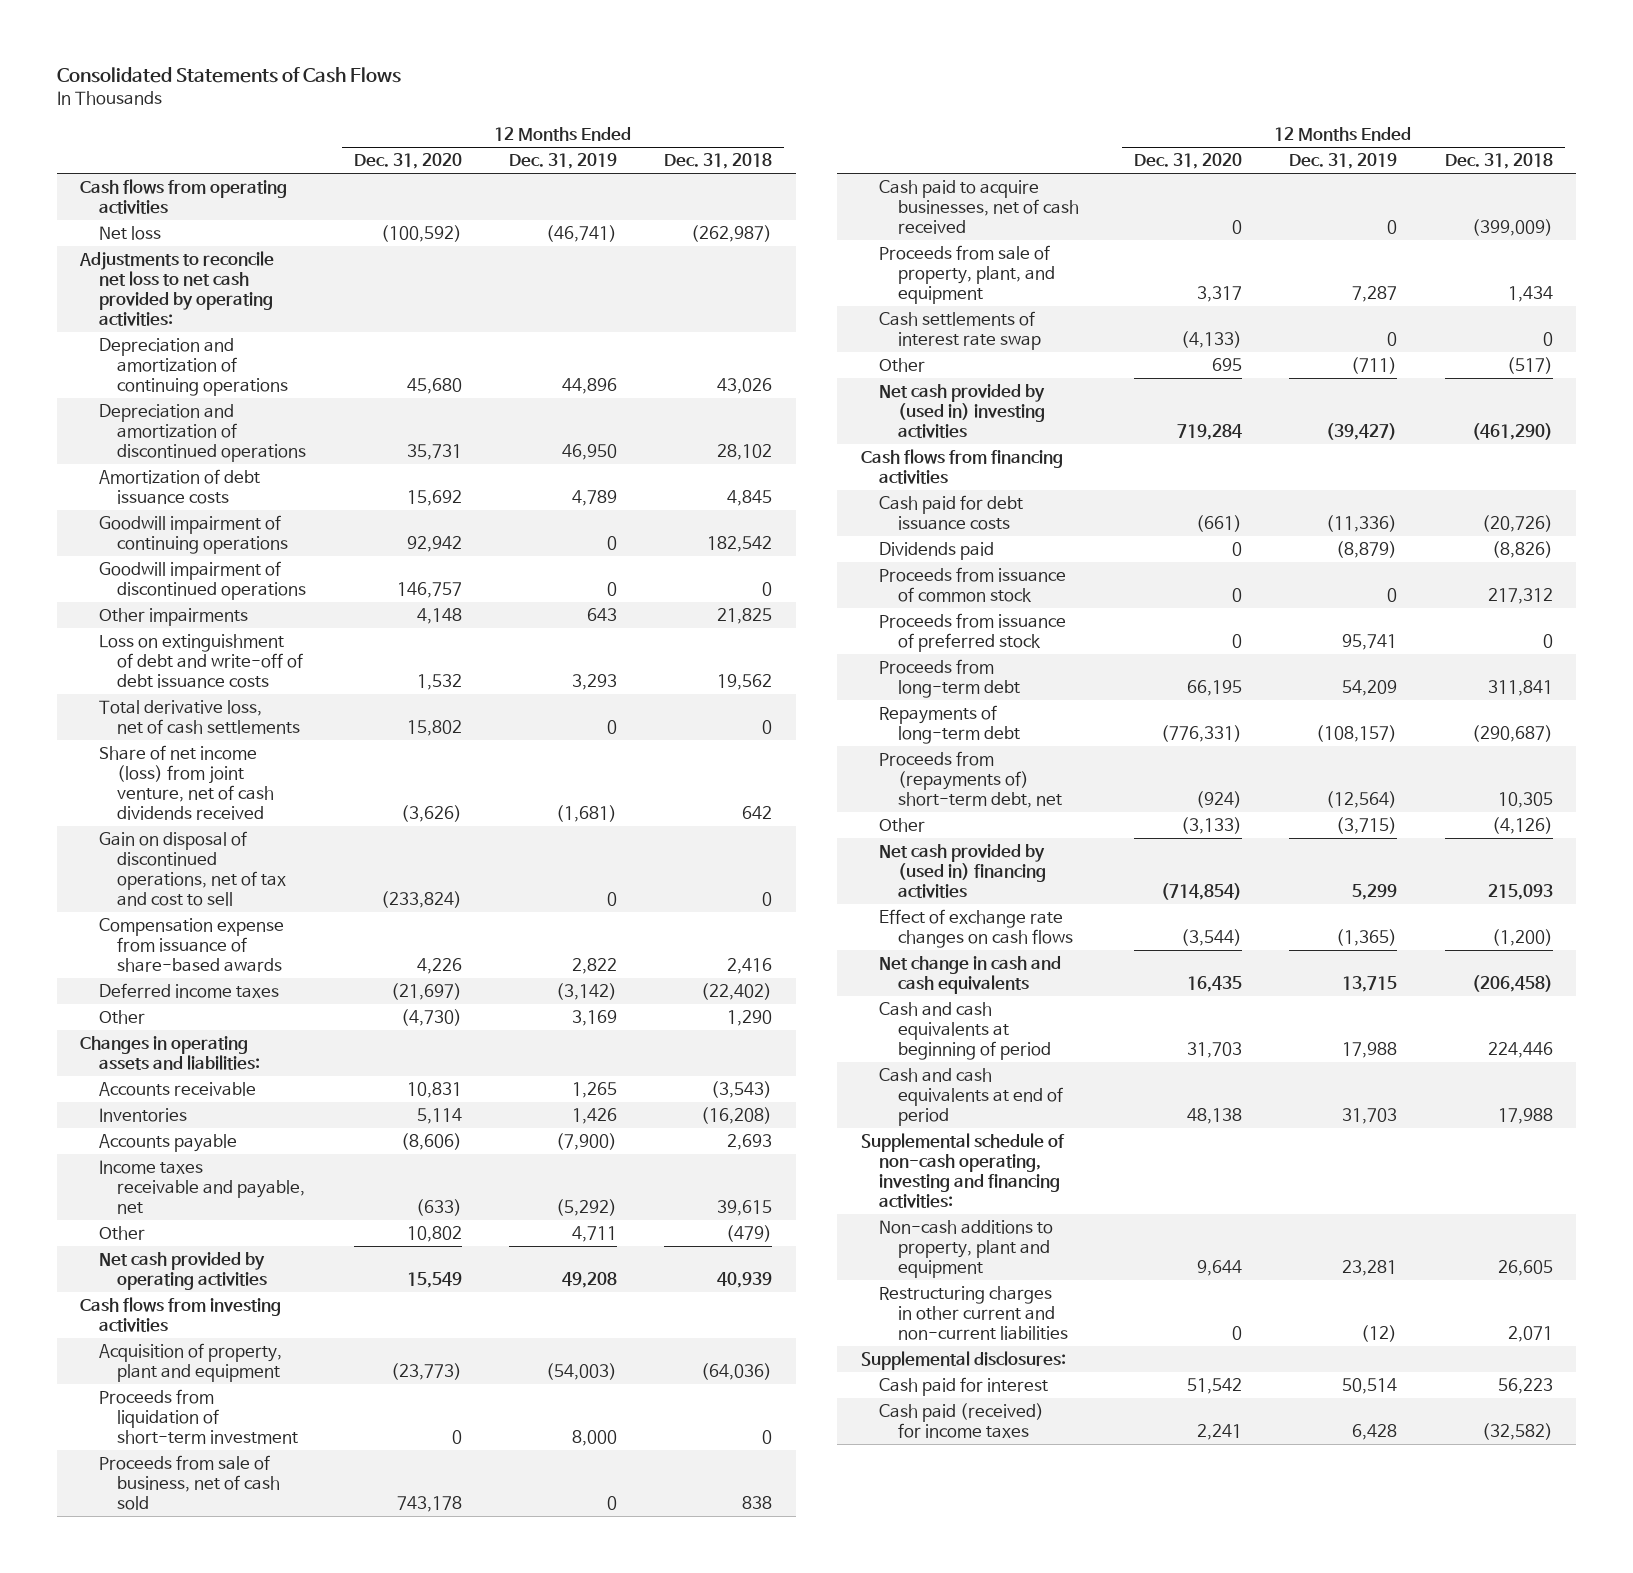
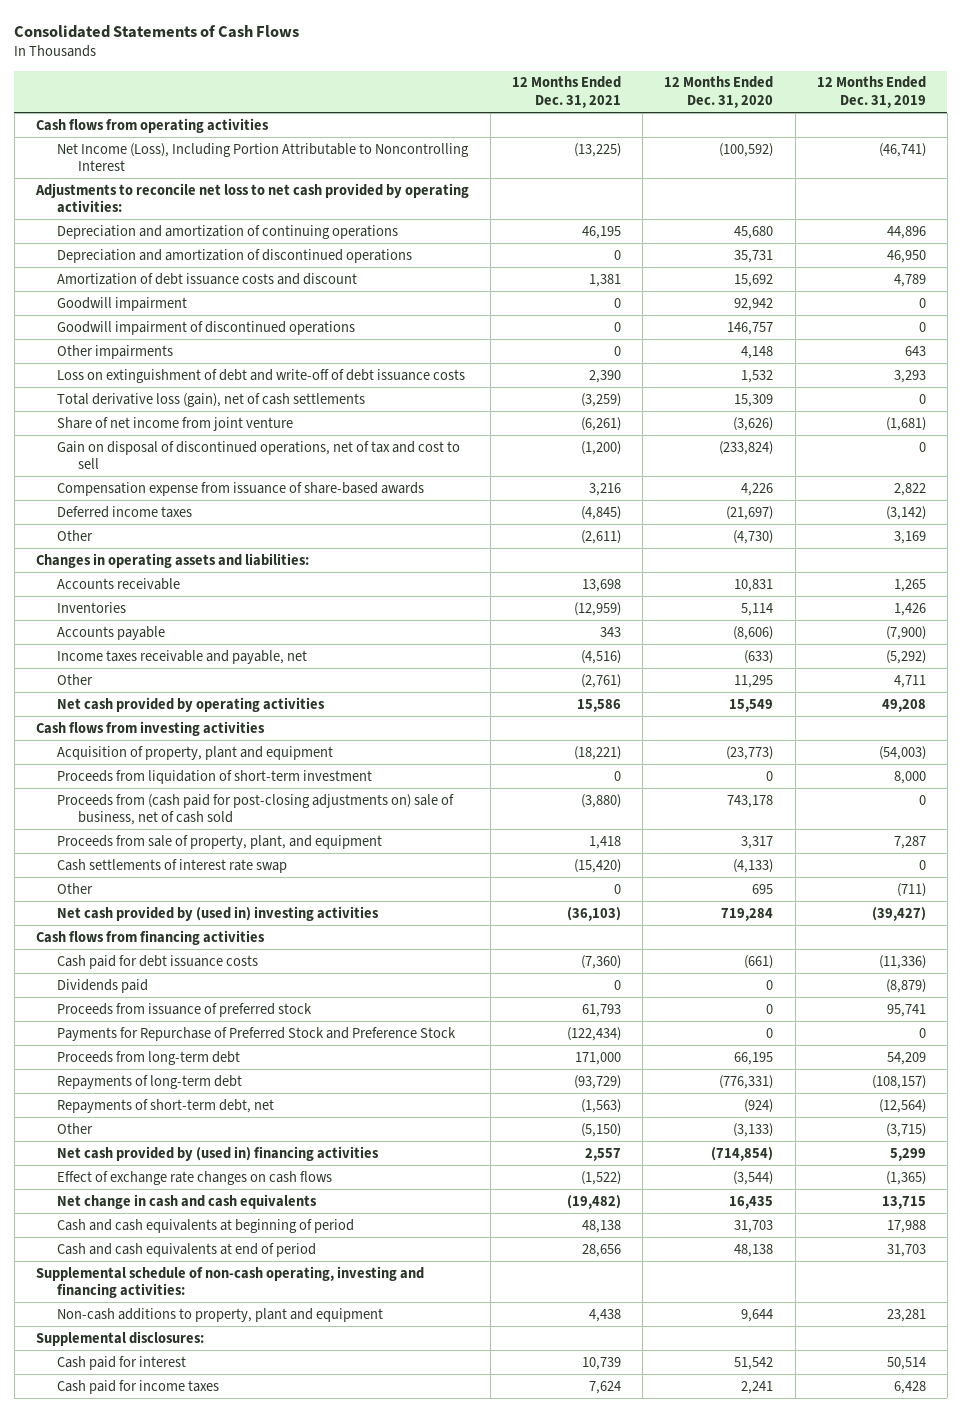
[664,152,773,169] Dec. 31, 2018 -> none
none -> [512,76,622,108] 12 Months Ended Dec. 31, 2021
[98,225,161,240] Net loss -> [56,142,469,172] Net Income (Loss), Including Portion Attributable to Noncontrolling Interest
[98,468,260,505] Amortization of debt issuance costs -> [56,272,357,285] Amortization of debt issuance costs and discount
[98,514,289,555] Goodwill impairment of continuing operations -> [56,296,187,311] Goodwill impairment
[98,699,301,735] Total derivative loss, net of cash settlements -> [56,392,365,407] Total derivative loss (gain), net of cash settlements
[406,720,462,737] 15,802 -> [734,393,774,407] 15,309
[98,744,275,821] Share of net income (loss) from joint venture, net of cash dividends received -> [56,416,293,431] Share of net income from joint venture
[406,1225,462,1242] 10,802 -> [734,674,774,688] 11,295
[879,179,1079,235] Cash paid to acquire businesses, net of cash received -> none
[98,1454,281,1511] Proceeds from sale of business, net of cash sold -> [56,793,454,826] Proceeds from (cash paid for post-closing adjustments on) sale of business, net of cash sold
[879,566,1067,603] Proceeds from issuance of common stock -> none
none -> [56,1026,456,1041] Payments for Repurchase of Preferred Stock and Preference Stock
[879,750,1062,809] Proceeds from (repayments of) short-term debt, net -> [56,1098,274,1113] Repayments of short-term debt, net
[879,1285,1068,1341] Restructuring charges in other current and non-current liabilities -> none
[879,1402,1045,1439] Cash paid (received) for income taxes -> [56,1379,219,1394] Cash paid for income taxes

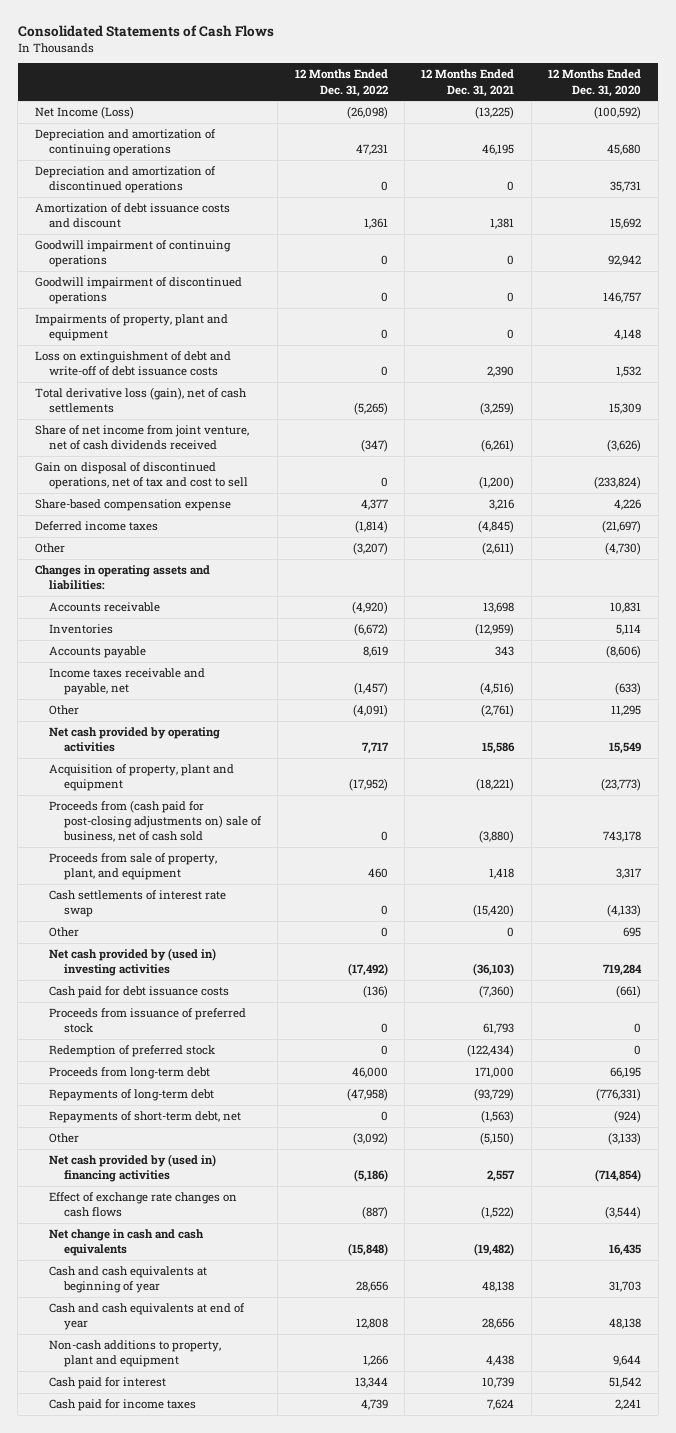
[816,76,926,108] 12 Months Ended Dec. 31, 2019 -> none
none -> [294,69,388,97] 12 Months Ended Dec. 31, 2022
[35,117,269,133] Cash flows from operating activities -> none
[34,182,469,214] Adjustments to reconcile net loss to net cash provided by operating activities: -> none
[56,142,469,172] Net Income (Loss), Including Portion Attributable to Noncontrolling Interest -> [34,106,134,120] Net Income (Loss)
[56,296,187,311] Goodwill impairment -> [34,240,231,268] Goodwill impairment of continuing operations
[56,344,173,359] Other impairments -> [34,314,228,342] Impairments of property, plant and equipment
[56,416,293,431] Share of net income from joint venture -> [34,425,249,451] Share of net income from joint venture, net of cash dividends received
[56,481,424,496] Compensation expense from issuance of share-based awards -> [34,499,231,512] Share-based compensation expense
[35,720,265,736] Cash flows from investing activities -> none
[56,769,372,784] Proceeds from liquidation of short-term investment -> none
[35,929,265,945] Cash flows from financing activities -> none
[56,978,148,993] Dividends paid -> none
[56,1026,456,1041] Payments for Repurchase of Preferred Stock and Preference Stock -> [49,1045,216,1058] Redemption of preferred stock
[35,1265,424,1299] Supplemental schedule of non-cash operating, investing and financing activities: -> none
[56,1218,354,1233] Cash and cash equivalents at beginning of period -> [49,1266,208,1294] Cash and cash equivalents at beginning of year
[56,1242,316,1257] Cash and cash equivalents at end of period -> [49,1303,246,1331] Cash and cash equivalents at end of year
[35,1330,204,1346] Supplemental disclosures: -> none

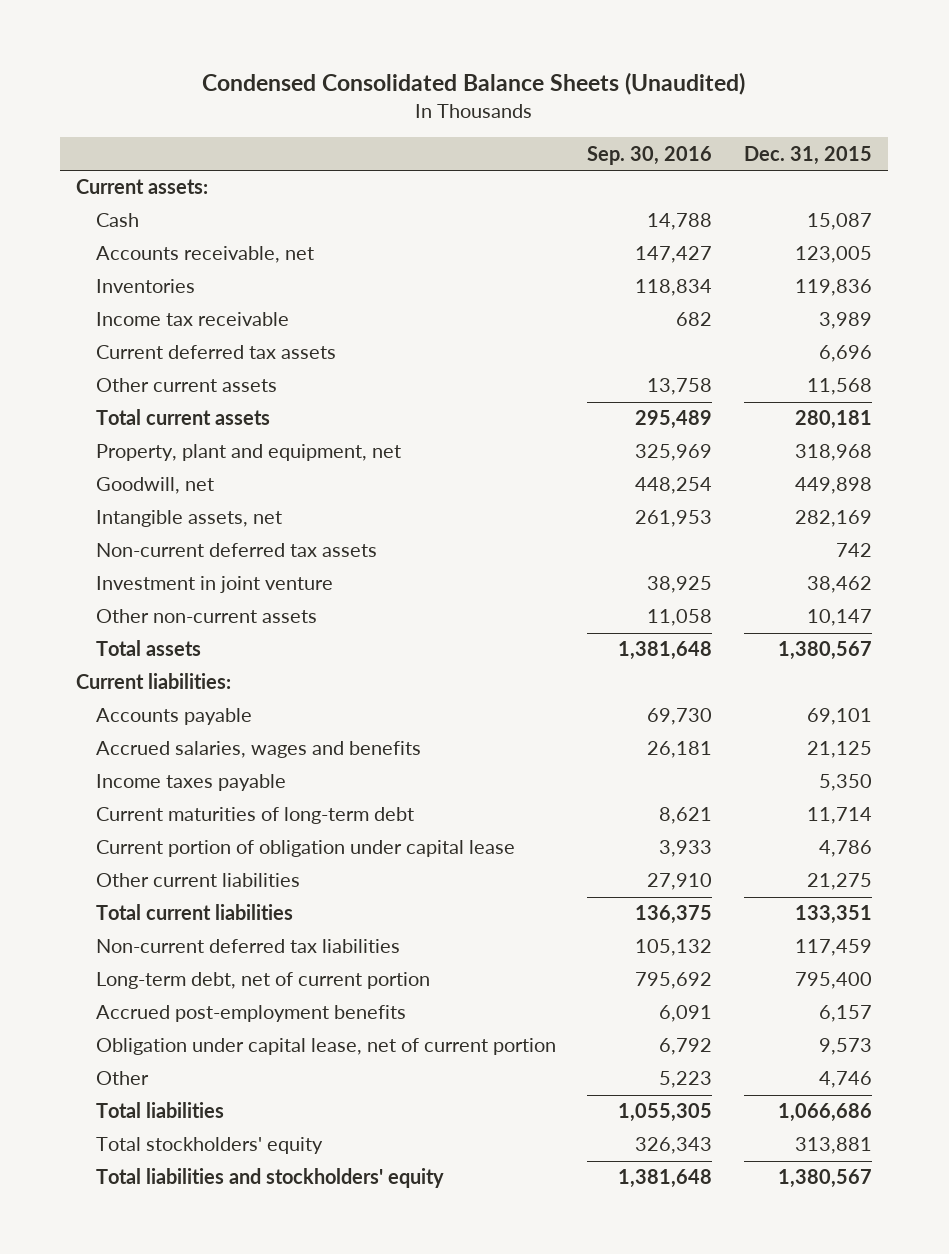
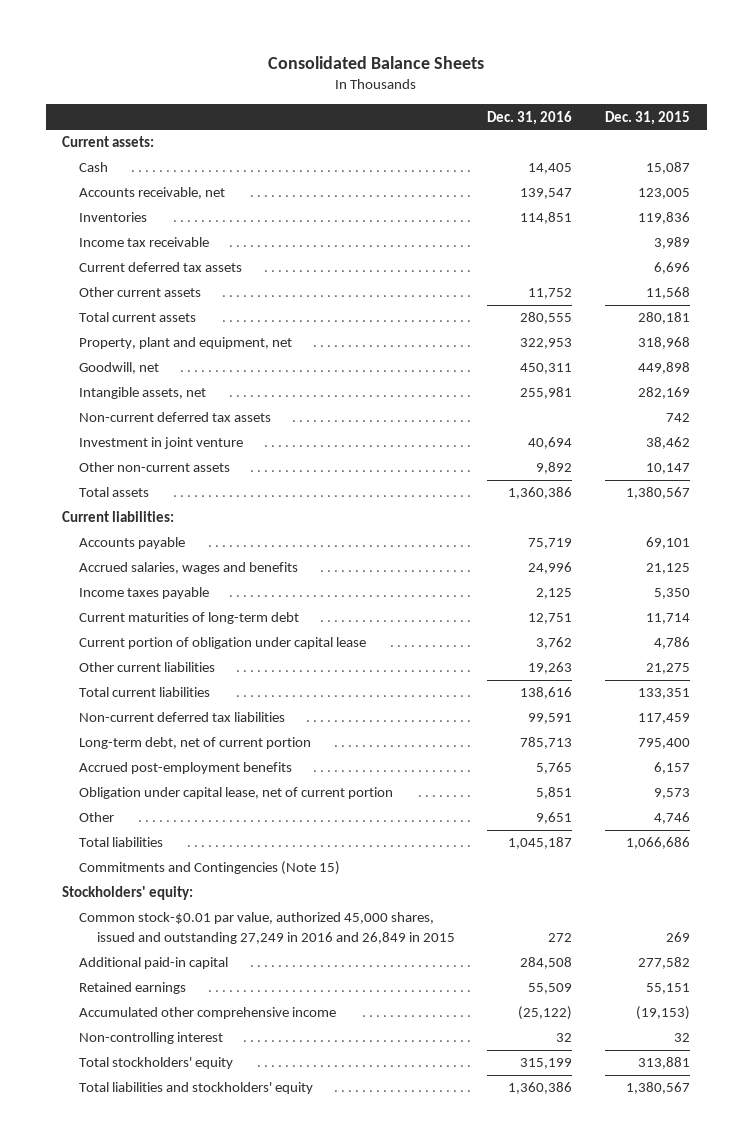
[202,72,746,96] Condensed Consolidated Balance Sheets (Unaudited) -> [268,55,485,69] Consolidated Balance Sheets
[587,145,713,165] Sep. 30, 2016 -> none
none -> [487,110,573,125] Dec. 31, 2016
none -> [79,861,341,876] Commitments and Contingencies (Note 15)
none -> [61,886,193,901] Stockholders' equity:
none -> [79,912,455,944] Common stock-$0.01 par value, authorized 45,000 shares, issued and outstanding 27,249 in 2016 and 26,849 in 2015
none -> [79,957,229,970] Additional paid-in capital
none -> [79,982,187,995] Retained earnings
none -> [79,1007,337,1020] Accumulated other comprehensive income
none -> [79,1032,224,1045] Non-controlling interest

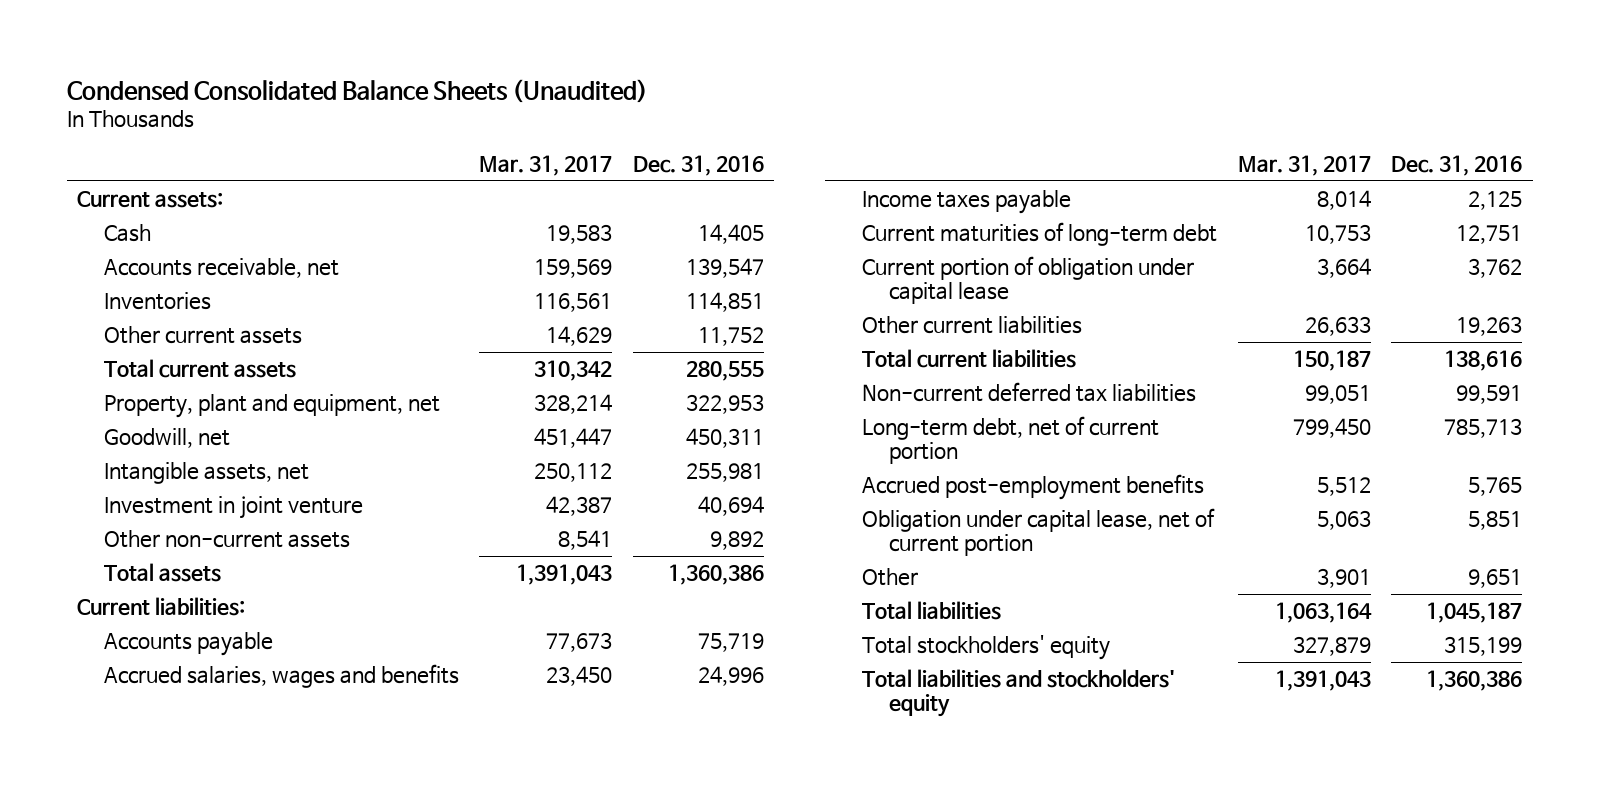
[268,55,485,69] Consolidated Balance Sheets -> [66,78,648,103] Condensed Consolidated Balance Sheets (Unaudited)
[605,110,691,125] Dec. 31, 2015 -> none
none -> [479,155,613,177] Mar. 31, 2017
[79,237,210,248] Income tax receivable -> none
[79,262,243,273] Current deferred tax assets -> none
[79,412,272,423] Non-current deferred tax assets -> none
[79,861,341,876] Commitments and Contingencies (Note 15) -> none
[61,886,193,901] Stockholders' equity: -> none
[79,912,455,944] Common stock-$0.01 par value, authorized 45,000 shares, issued and outstanding 27,249 in 2016 and 26,849 in 2015 -> none
[79,957,229,970] Additional paid-in capital -> none
[79,982,187,995] Retained earnings -> none
[79,1007,337,1020] Accumulated other comprehensive income -> none
[79,1032,224,1045] Non-controlling interest -> none

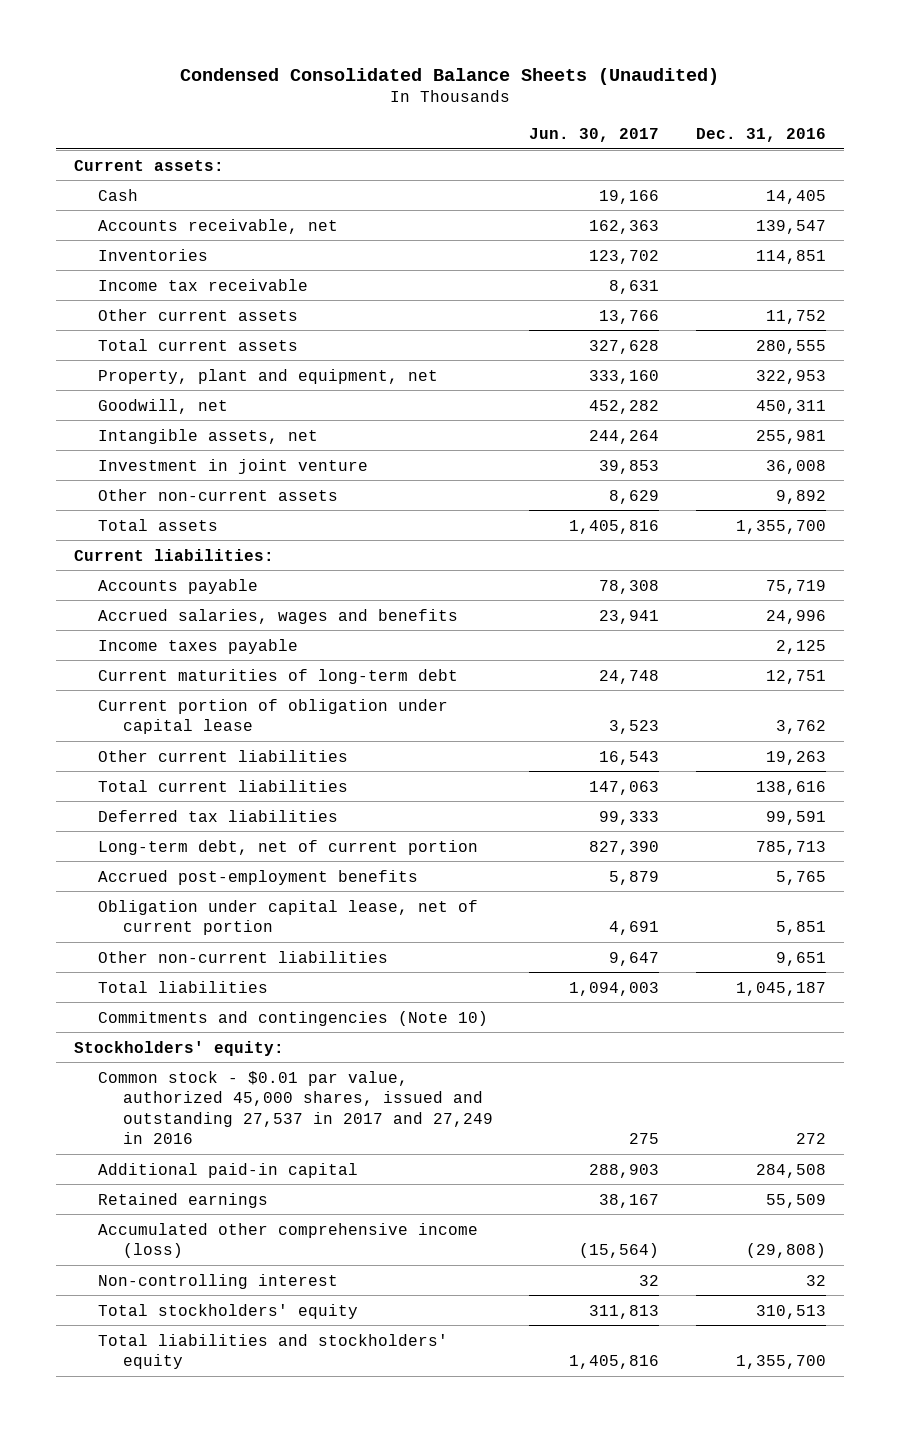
[479,155,613,177] Mar. 31, 2017 -> none
none -> [529,127,660,142] Jun. 30, 2017
none -> [98,278,309,291] Income tax receivable
[697,496,764,517] 40,694 -> [765,459,826,474] 36,008
[667,564,764,586] 1,360,386 -> [735,519,826,534] 1,355,700
[862,382,1197,403] Non-current deferred tax liabilities -> [98,809,339,822] Deferred tax liabilities
[862,568,919,587] Other -> [98,950,389,963] Other non-current liabilities
none -> [98,1010,489,1026] Commitments and contingencies (Note 10)
none -> [73,1040,284,1056] Stockholders' equity:
none -> [98,1070,493,1145] Common stock - $0.01 par value, authorized 45,000 shares, issued and outstanding 27,537 in 2017 and 27,249 in 2016
none -> [98,1162,359,1178] Additional paid-in capital
none -> [98,1192,269,1208] Retained earnings
none -> [98,1222,479,1259] Accumulated other comprehensive income (loss)
none -> [98,1273,339,1289] Non-controlling interest
[1444,636,1523,657] 315,199 -> [755,1304,826,1319] 310,513
[1426,670,1523,692] 1,360,386 -> [735,1355,826,1370] 1,355,700

